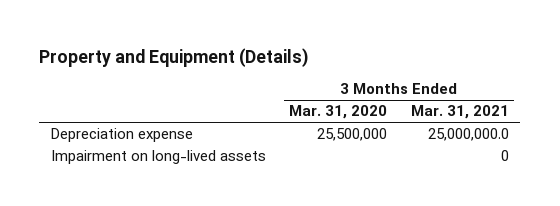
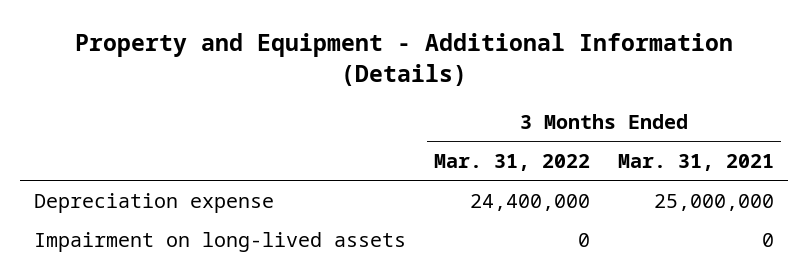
[39,47,310,67] Property and Equipment (Details) -> [75,32,734,86] Property and Equipment - Additional Information (Details)
[289,105,388,120] Mar. 31, 2020 -> none
none -> [434,153,591,171] Mar. 31, 2022
[427,128,509,142] 25,000,000.0 -> [654,193,775,211] 25,000,000

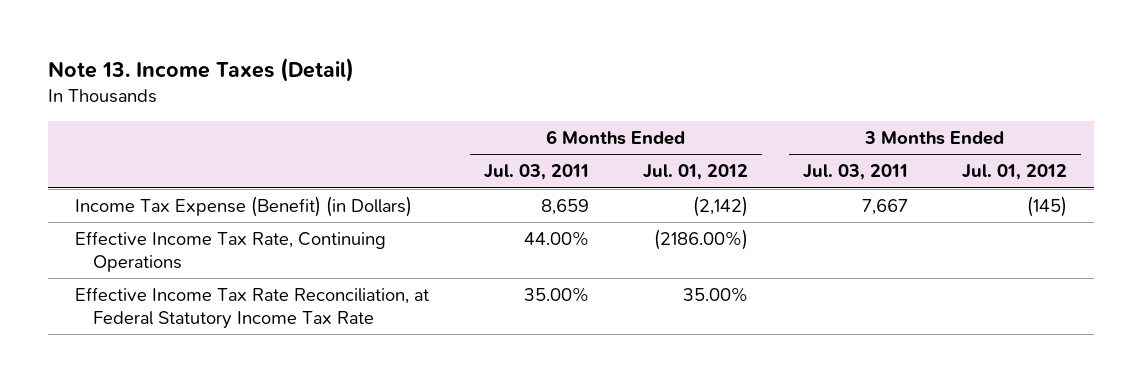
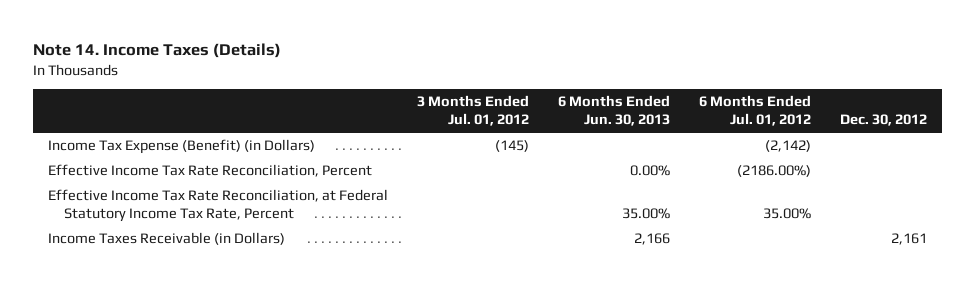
[48,58,355,83] Note 13. Income Taxes (Detail) -> [33,43,282,59] Note 14. Income Taxes (Details)
[483,164,589,181] Jul. 03, 2011 -> none
[802,164,908,181] Jul. 03, 2011 -> none
none -> [558,95,671,127] 6 Months Ended Jun. 30, 2013
none -> [840,114,928,127] Dec. 30, 2012
[75,231,387,273] Effective Income Tax Rate, Continuing Operations -> [47,164,372,178] Effective Income Tax Rate Reconciliation, Percent
[75,287,430,330] Effective Income Tax Rate Reconciliation, at Federal Statutory Income Tax Rate -> [47,189,388,223] Effective Income Tax Rate Reconciliation, at Federal Statutory Income Tax Rate, Percent
none -> [47,232,285,246] Income Taxes Receivable (in Dollars)

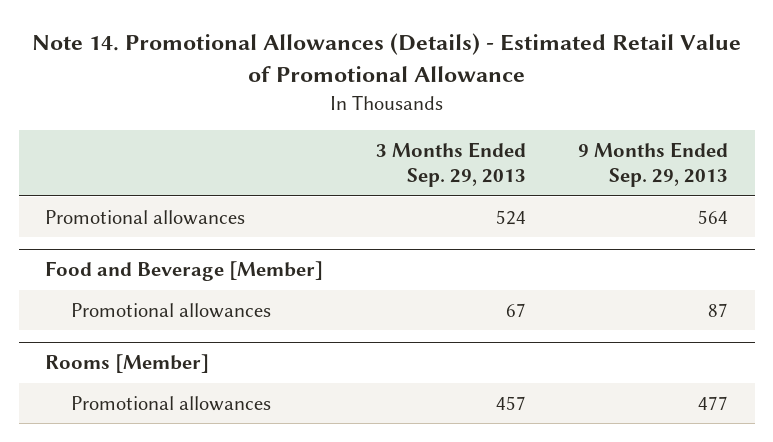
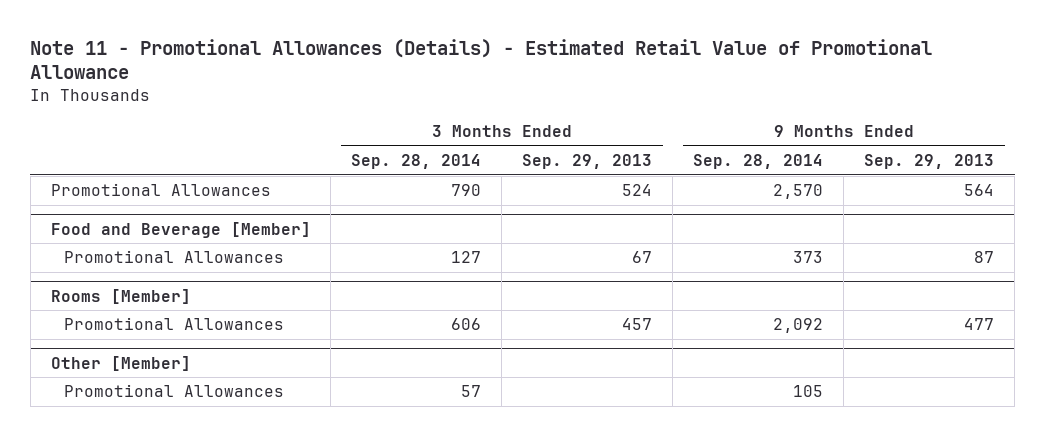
[31,33,741,83] Note 14. Promotional Allowances (Details) - Estimated Retail Value of Promotional Allowance -> [30,38,933,80] Note 11 - Promotional Allowances (Details) - Estimated Retail Value of Promotional Allowance
none -> [351,154,482,170] Sep. 28, 2014
none -> [693,154,824,170] Sep. 28, 2014
[44,209,245,225] Promotional allowances -> [50,183,271,197] Promotional Allowances
[71,302,272,318] Promotional allowances -> [64,250,285,264] Promotional Allowances
[71,395,272,411] Promotional allowances -> [64,317,285,331] Promotional Allowances
none -> [50,355,191,371] Other [Member]
none -> [64,384,285,398] Promotional Allowances

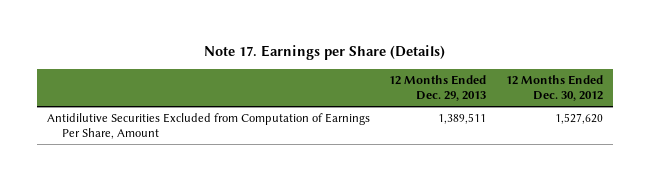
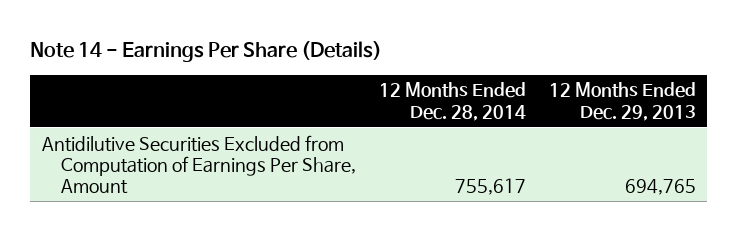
[203,45,445,61] Note 17. Earnings per Share (Details) -> [30,41,383,63] Note 14 - Earnings Per Share (Details)
[506,75,604,102] 12 Months Ended Dec. 30, 2012 -> none
none -> [378,82,526,121] 12 Months Ended Dec. 28, 2014
[438,113,487,125] 1,389,511 -> [624,179,696,196] 694,765

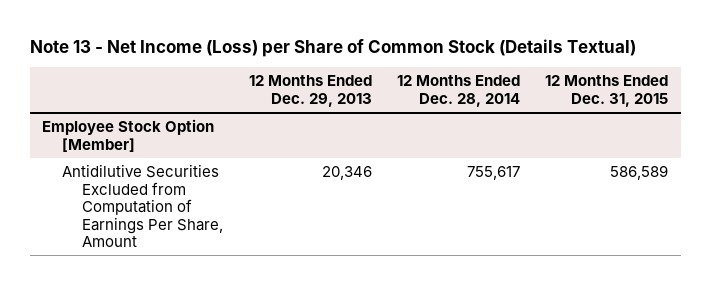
[30,41,383,63] Note 14 - Earnings Per Share (Details) -> [29,38,636,57] Note 13 - Net Income (Loss) per Share of Common Stock (Details Textual)
none -> [545,75,669,107] 12 Months Ended Dec. 31, 2015
none -> [42,119,215,152] Employee Stock Option [Member]
[624,179,696,196] 694,765 -> [321,166,372,181] 20,346

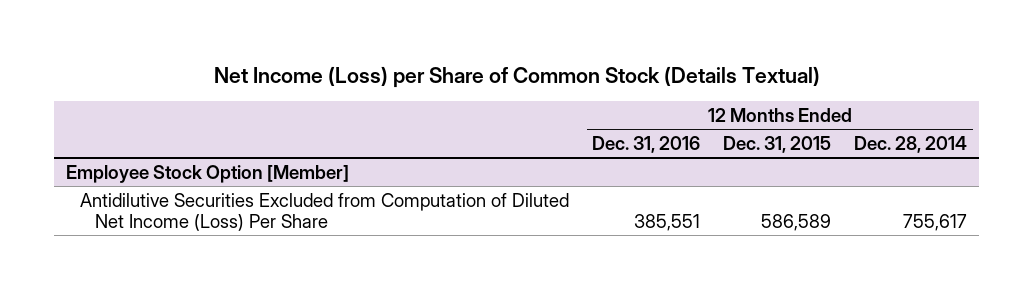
[29,38,636,57] Note 13 - Net Income (Loss) per Share of Common Stock (Details Textual) -> [213,65,820,88] Net Income (Loss) per Share of Common Stock (Details Textual)
[248,75,372,107] 12 Months Ended Dec. 29, 2013 -> none
none -> [592,135,701,153] Dec. 31, 2016
[62,164,224,248] Antidilutive Securities Excluded from Computation of Earnings Per Share, Amount -> [80,192,570,231] Antidilutive Securities Excluded from Computation of Diluted Net Income (Loss) Per Share

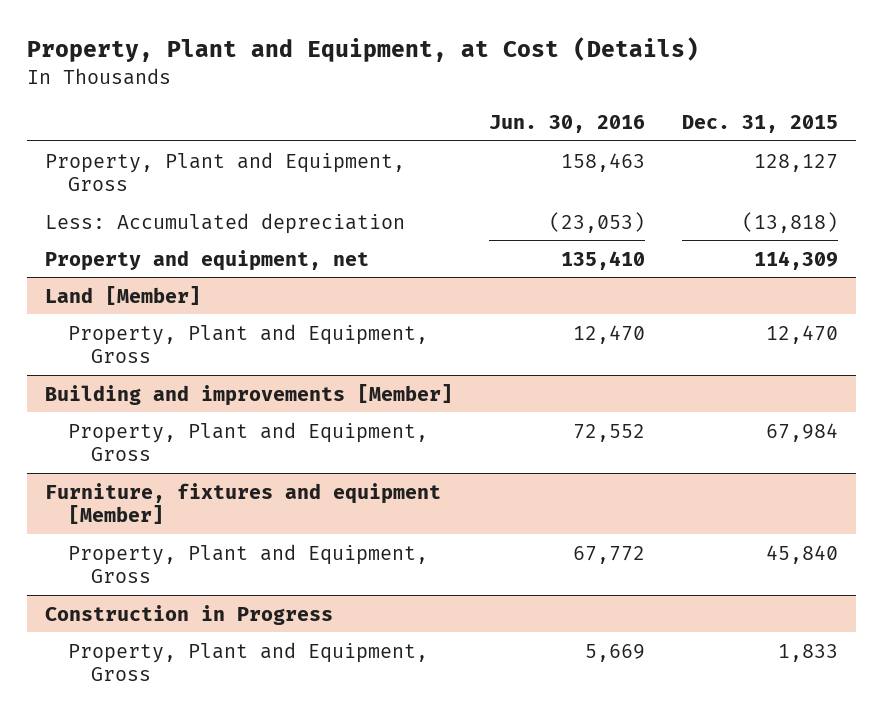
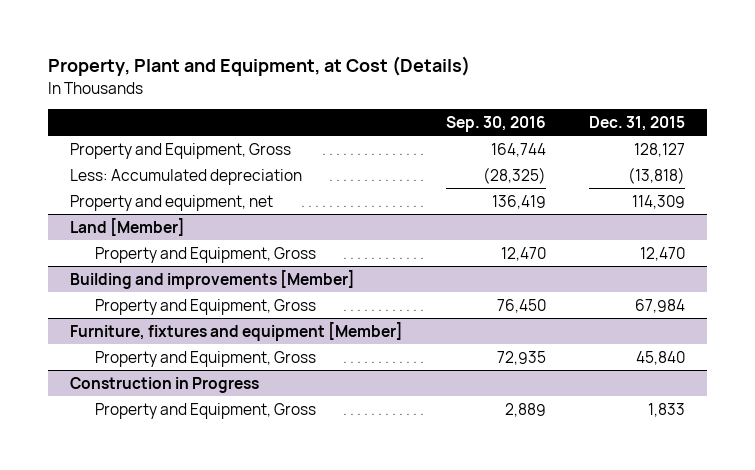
[489,114,646,133] Jun. 30, 2016 -> none
none -> [445,116,546,133] Sep. 30, 2016
[44,151,405,192] Property, Plant and Equipment, Gross -> [69,142,291,159] Property and Equipment, Gross
[68,323,429,364] Property, Plant and Equipment, Gross -> [94,246,316,263] Property and Equipment, Gross
[68,421,429,462] Property, Plant and Equipment, Gross -> [94,298,316,315] Property and Equipment, Gross
[68,543,429,584] Property, Plant and Equipment, Gross -> [94,350,316,367] Property and Equipment, Gross
[68,641,429,682] Property, Plant and Equipment, Gross -> [94,402,316,419] Property and Equipment, Gross

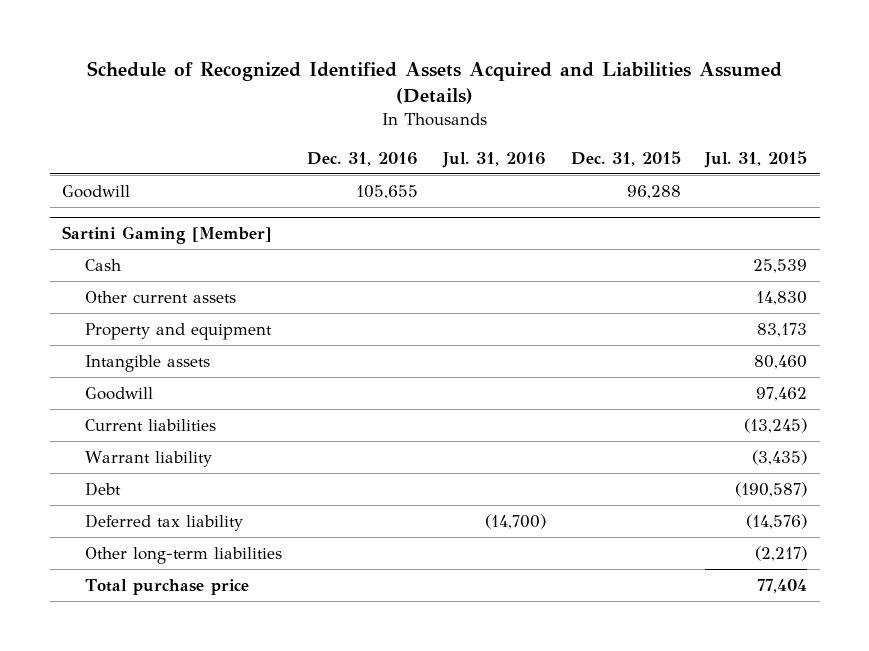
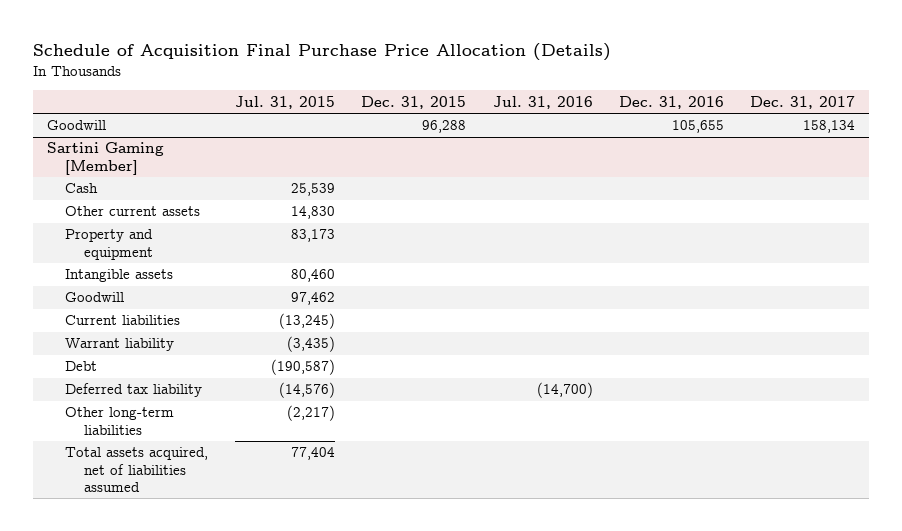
[86,60,782,105] Schedule of Recognized Identified Assets Acquired and Liabilities Assumed (Details) -> [33,43,612,62] Schedule of Acquisition Final Purchase Price Allocation (Details)
none -> [750,95,856,109] Dec. 31, 2017
[84,578,249,595] Total purchase price -> [65,447,209,493] Total assets acquired, net of liabilities assumed

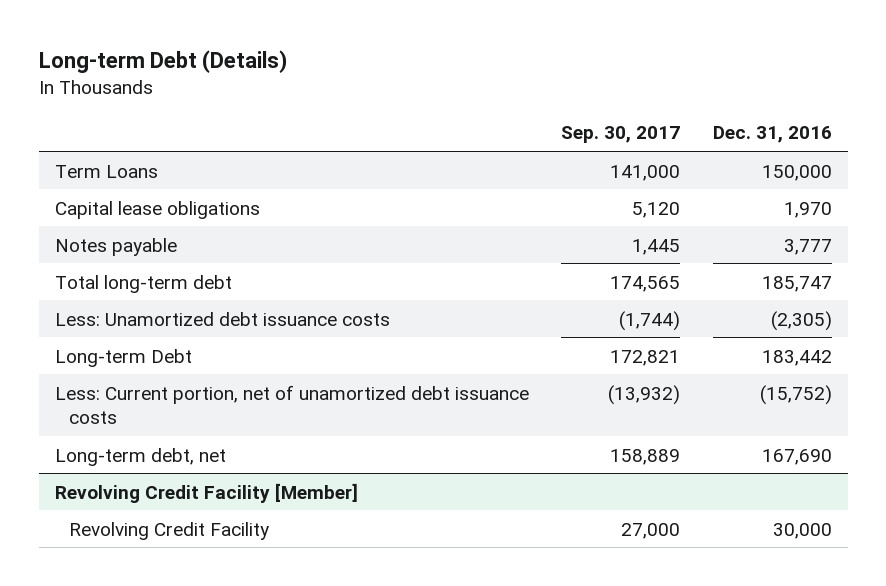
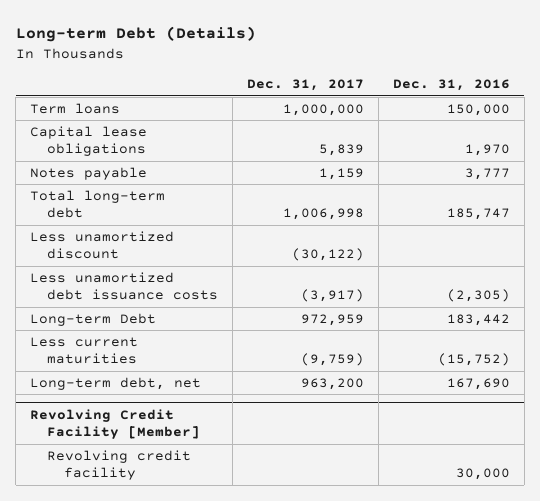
[561,126,681,144] Sep. 30, 2017 -> none
none -> [247,79,365,92] Dec. 31, 2017
[54,164,158,178] Term Loans -> [30,102,121,114] Term loans
none -> [30,230,175,260] Less unamortized discount
[54,311,390,326] Less: Unamortized debt issuance costs -> [30,271,219,301] Less unamortized debt issuance costs
[54,384,529,424] Less: Current portion, net of unamortized debt issuance costs -> [30,336,139,365] Less current maturities
[68,521,269,540] Revolving Credit Facility -> [47,449,192,481] Revolving credit facility

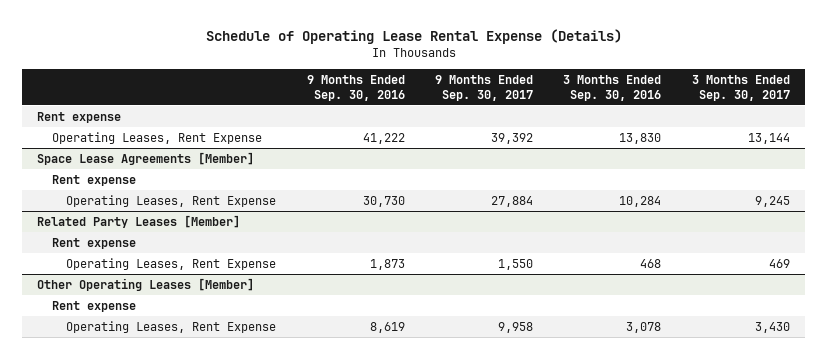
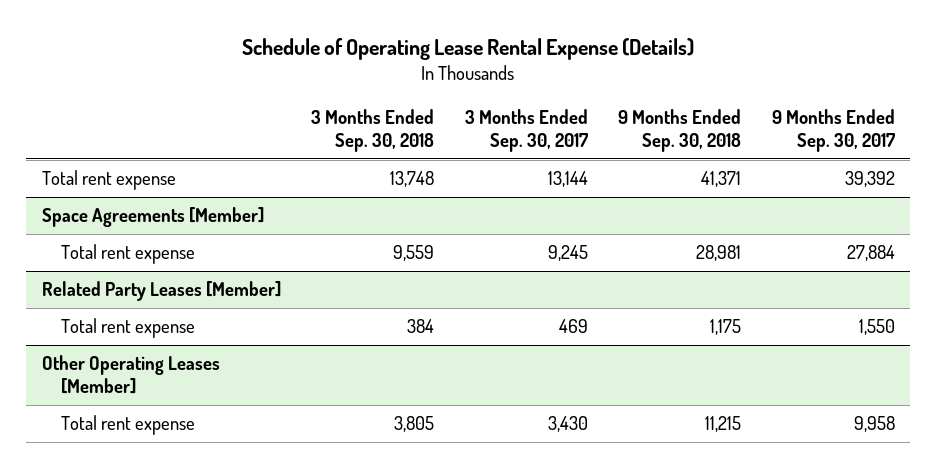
[306,74,405,101] 9 Months Ended Sep. 30, 2016 -> none
[563,74,662,101] 3 Months Ended Sep. 30, 2016 -> none
none -> [311,109,435,153] 3 Months Ended Sep. 30, 2018
none -> [618,109,742,153] 9 Months Ended Sep. 30, 2018
[37,111,122,123] Rent expense -> none
[51,174,136,186] Rent expense -> none
[51,131,262,144] Operating Leases, Rent Expense -> [41,170,176,191] Total rent expense
[37,151,255,165] Space Lease Agreements [Member] -> [41,207,264,228] Space Agreements [Member]
[66,194,277,207] Operating Leases, Rent Expense -> [60,244,195,265] Total rent expense
[51,237,136,249] Rent expense -> none
[66,257,277,270] Operating Leases, Rent Expense -> [60,318,195,339] Total rent expense
[51,300,136,312] Rent expense -> none
[66,320,277,333] Operating Leases, Rent Expense -> [60,415,195,436] Total rent expense

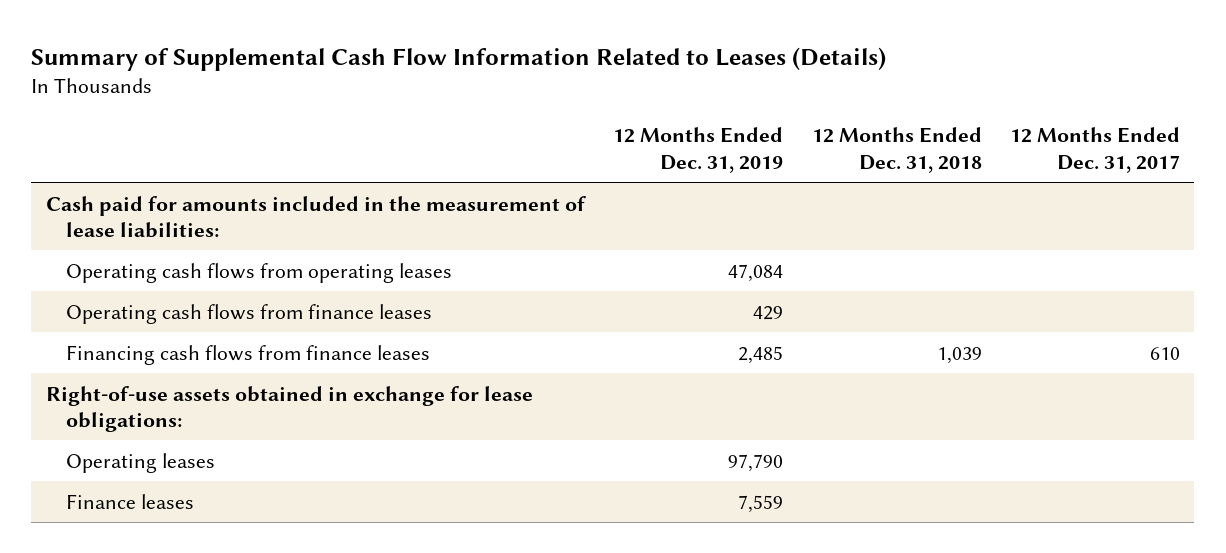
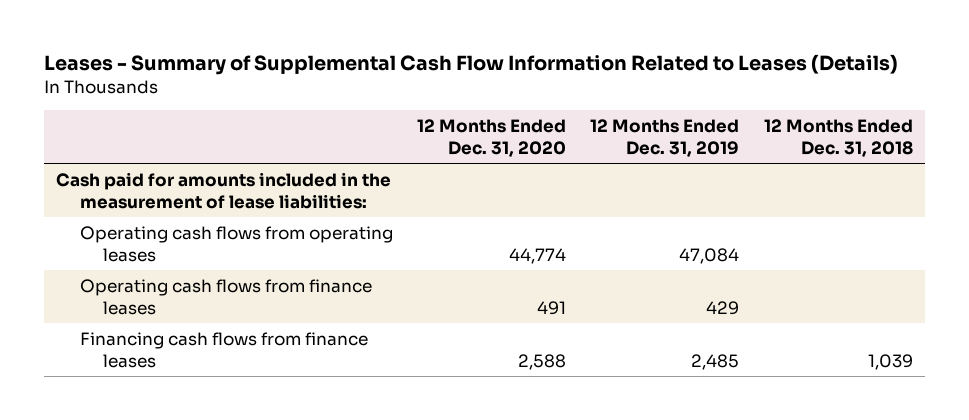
[31,46,887,71] Summary of Supplemental Cash Flow Information Related to Leases (Details) -> [44,54,899,76] Leases - Summary of Supplemental Cash Flow Information Related to Leases (Details)
[1010,127,1181,173] 12 Months Ended Dec. 31, 2017 -> none
none -> [416,118,566,157] 12 Months Ended Dec. 31, 2020
[45,385,533,432] Right-of-use assets obtained in exchange for lease obligations: -> none
[65,452,215,473] Operating leases -> none
[65,493,194,509] Finance leases -> none

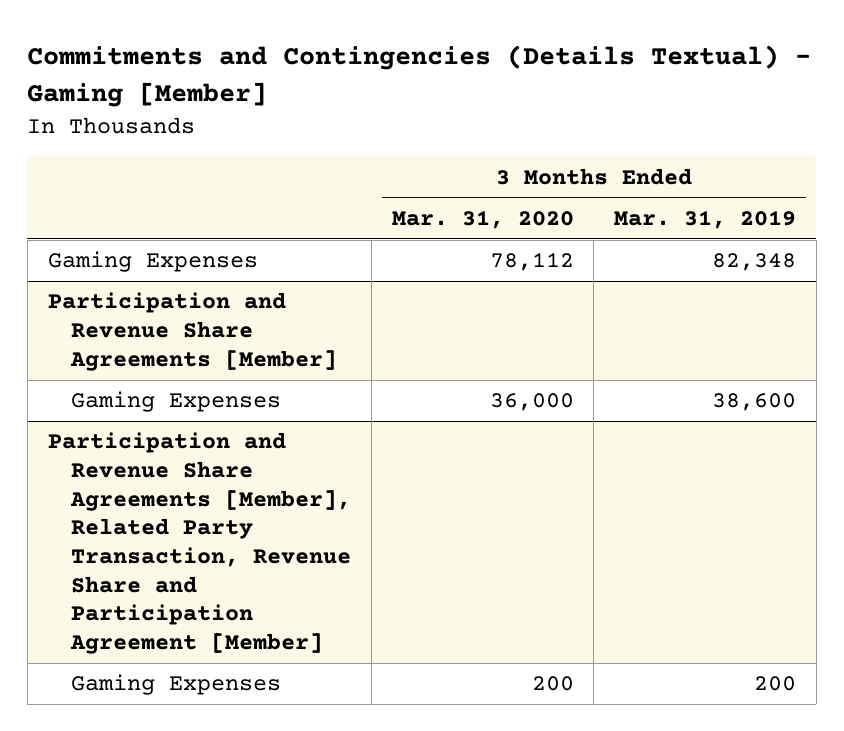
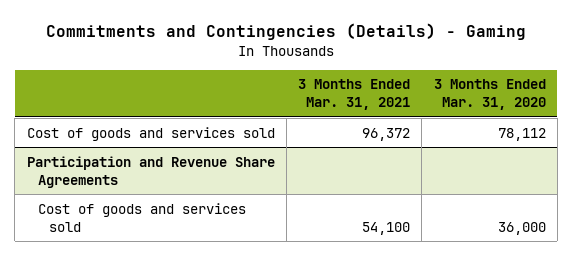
[27,45,812,107] Commitments and Contingencies (Details Textual) - Gaming [Member] -> [46,22,527,40] Commitments and Contingencies (Details) - Gaming
[614,209,797,229] Mar. 31, 2019 -> none
none -> [298,79,411,111] 3 Months Ended Mar. 31, 2021
[47,432,352,654] Participation and Revenue Share Agreements [Member], Related Party Transaction, Revenue Share and Participation Agreement [Member] -> none
[71,674,282,696] Gaming Expenses -> none
[47,251,258,273] Gaming Expenses -> [26,126,275,141] Cost of goods and services sold
[47,292,338,371] Participation and Revenue Share Agreements [Member] -> [26,155,275,188] Participation and Revenue Share Agreements
[71,391,282,413] Gaming Expenses -> [37,202,246,232] Cost of goods and services sold

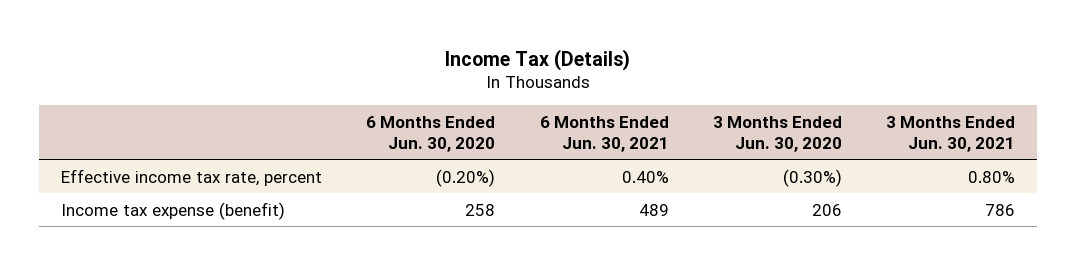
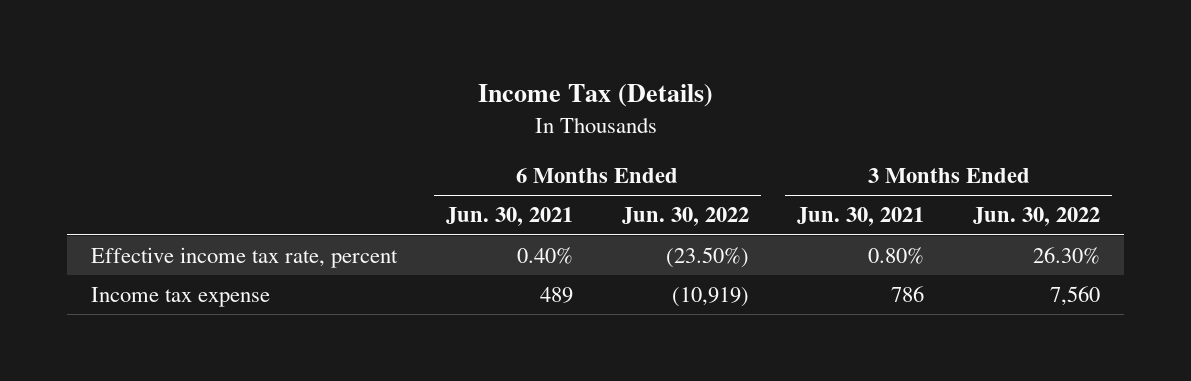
[366,115,496,152] 6 Months Ended Jun. 30, 2020 -> none
[712,115,842,152] 3 Months Ended Jun. 30, 2020 -> none
none -> [621,207,749,227] Jun. 30, 2022
none -> [972,207,1100,227] Jun. 30, 2022
[61,201,286,220] Income tax expense (benefit) -> [91,287,271,308] Income tax expense

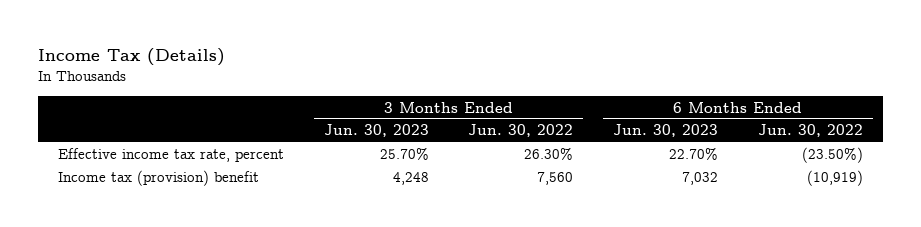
[446,207,574,227] Jun. 30, 2021 -> none
[797,207,925,227] Jun. 30, 2021 -> none
none -> [323,124,429,138] Jun. 30, 2023
none -> [613,124,719,138] Jun. 30, 2023
[91,287,271,308] Income tax expense -> [57,170,259,187] Income tax (provision) benefit

